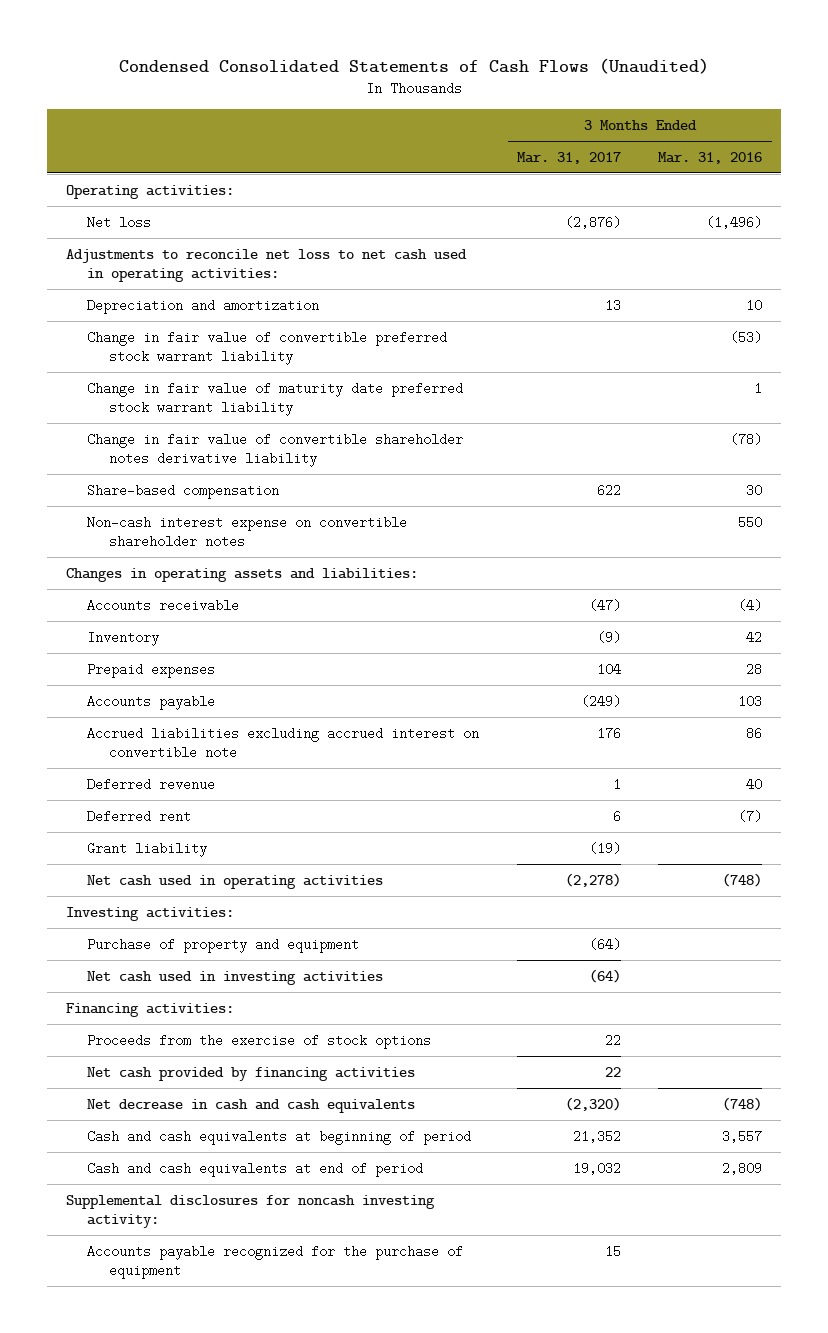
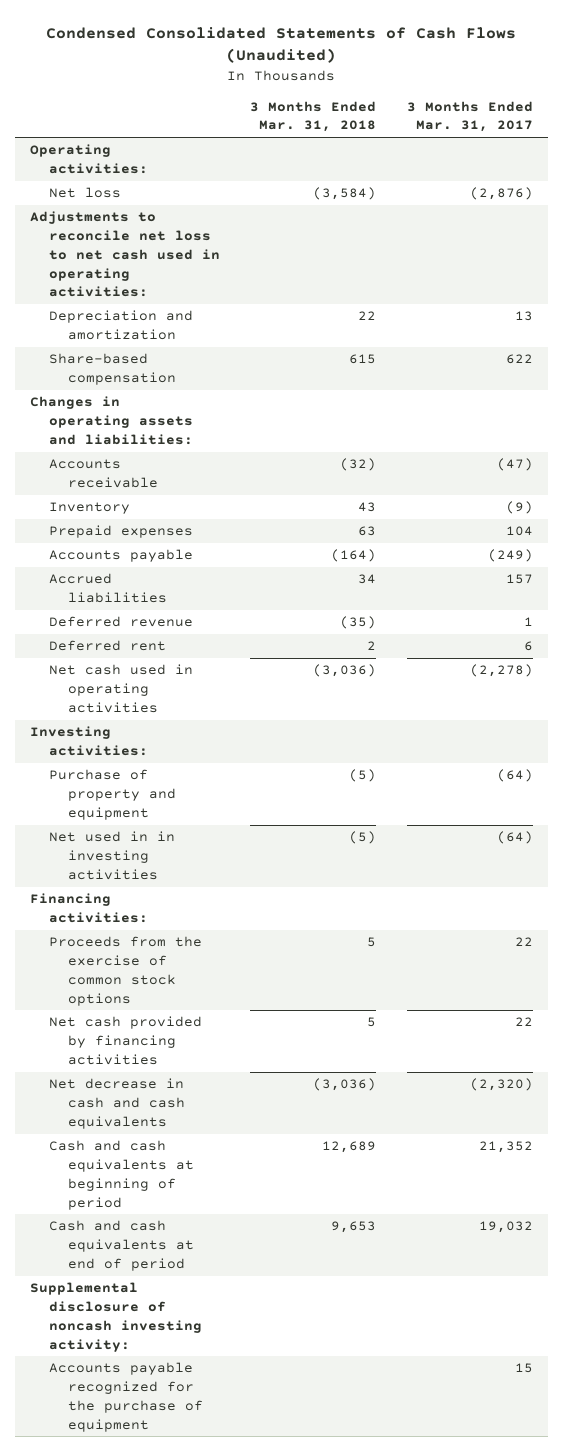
[658,151,763,164] Mar. 31, 2016 -> none
none -> [250,100,377,133] 3 Months Ended Mar. 31, 2018
[87,330,448,366] Change in fair value of convertible preferred stock warrant liability -> none
[87,381,464,417] Change in fair value of maturity date preferred stock warrant liability -> none
[87,432,464,468] Change in fair value of convertible shareholder notes derivative liability -> none
[87,515,408,549] Non-cash interest expense on convertible shareholder notes -> none
[87,726,480,760] Accrued liabilities excluding accrued interest on convertible note -> [49,573,167,604] Accrued liabilities
[596,726,621,740] 176 -> [505,574,533,585] 157
[87,841,208,857] Grant liability -> none
[87,970,384,985] Net cash used in investing activities -> [49,831,176,880] Net used in in investing activities
[87,1033,432,1049] Proceeds from the exercise of stock options -> [49,936,203,1006] Proceeds from the exercise of common stock options
[65,1194,435,1229] Supplemental disclosures for noncash investing activity: -> [30,1282,203,1352] Supplemental disclosure of noncash investing activity:

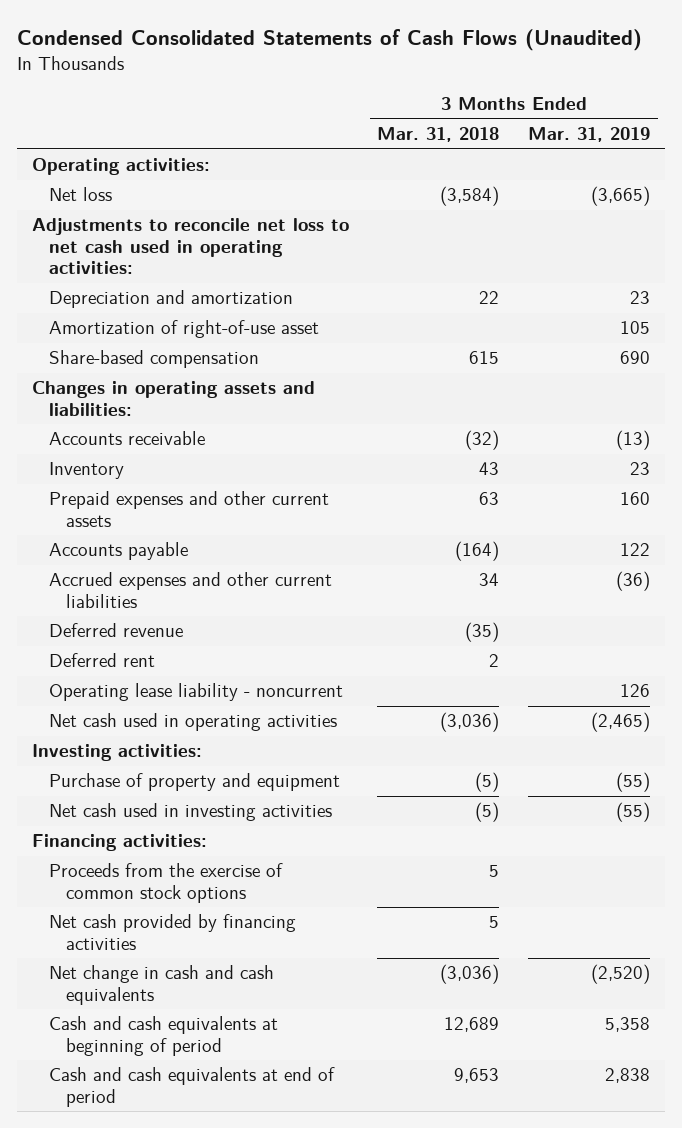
[406,100,533,133] 3 Months Ended Mar. 31, 2017 -> none
none -> [528,126,651,142] Mar. 31, 2019
none -> [48,320,319,339] Amortization of right-of-use asset
[49,525,194,539] Prepaid expenses -> [48,491,329,527] Prepaid expenses and other current assets
[49,573,167,604] Accrued liabilities -> none
none -> [48,572,332,608] Accrued expenses and other current liabilities
none -> [48,683,343,702] Operating lease liability - noncurrent
[49,831,176,880] Net used in in investing activities -> [48,803,332,822] Net cash used in investing activities
[49,1078,185,1129] Net decrease in cash and cash equivalents -> [48,965,274,1005] Net change in cash and cash equivalents
[30,1282,203,1352] Supplemental disclosure of noncash investing activity: -> none
[49,1362,203,1432] Accounts payable recognized for the purchase of equipment -> none

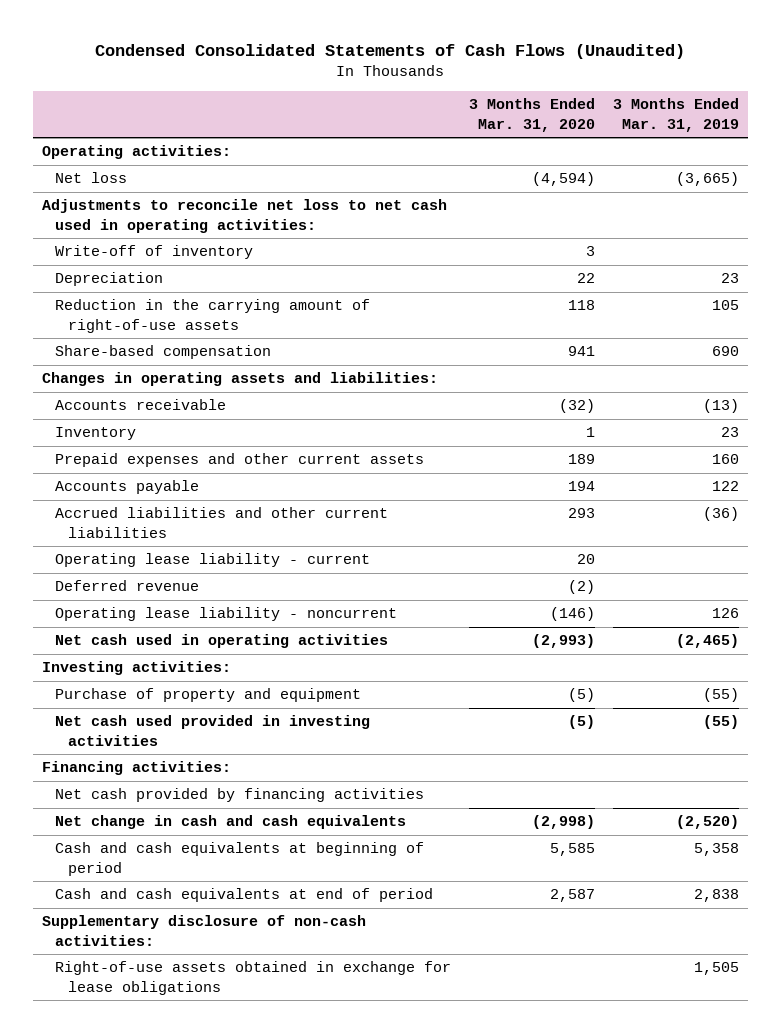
[377,126,500,142] Mar. 31, 2018 -> none
none -> [468,98,595,132] 3 Months Ended Mar. 31, 2020
none -> [54,245,253,260] Write-off of inventory
[48,290,293,309] Depreciation and amortization -> [54,272,163,287] Depreciation
[48,320,319,339] Amortization of right-of-use asset -> [54,299,370,333] Reduction in the carrying amount of right-of-use assets
[48,572,332,608] Accrued expenses and other current liabilities -> [54,507,388,538] Accrued liabilities and other current liabilities
none -> [54,553,370,568] Operating lease liability - current
[48,653,155,668] Deferred rent -> none
[48,803,332,822] Net cash used in investing activities -> [54,715,370,746] Net cash used provided in investing activities
[48,863,283,903] Proceeds from the exercise of common stock options -> none
none -> [41,915,366,946] Supplementary disclosure of non-cash activities:
none -> [54,961,451,995] Right-of-use assets obtained in exchange for lease obligations

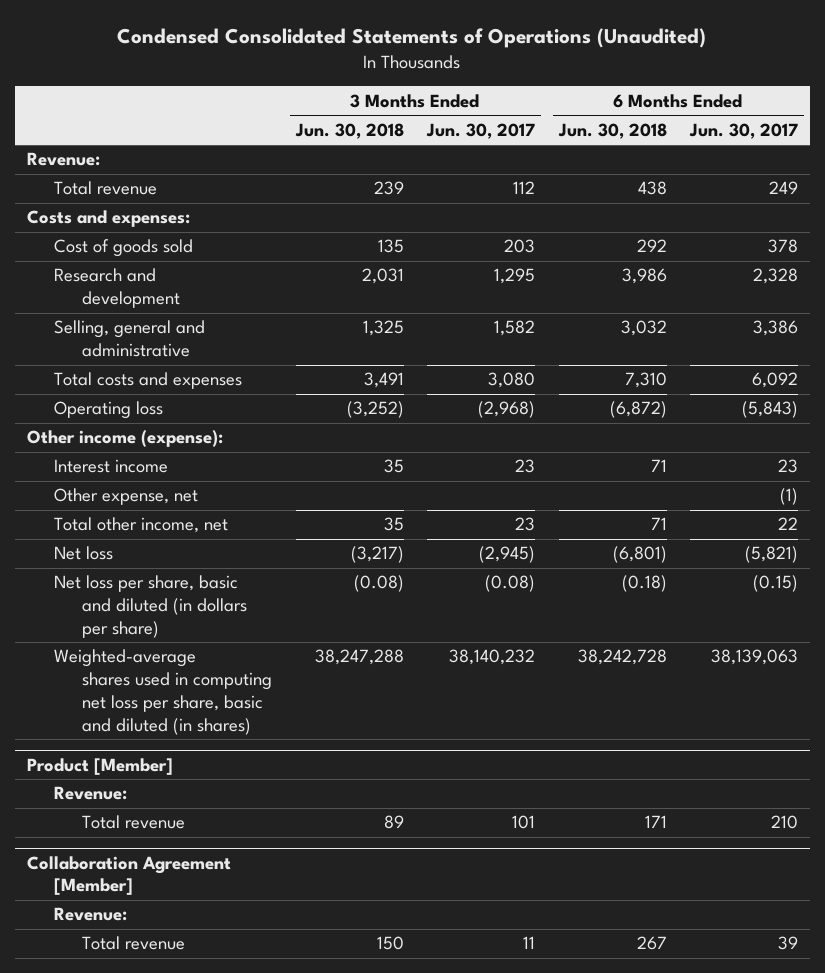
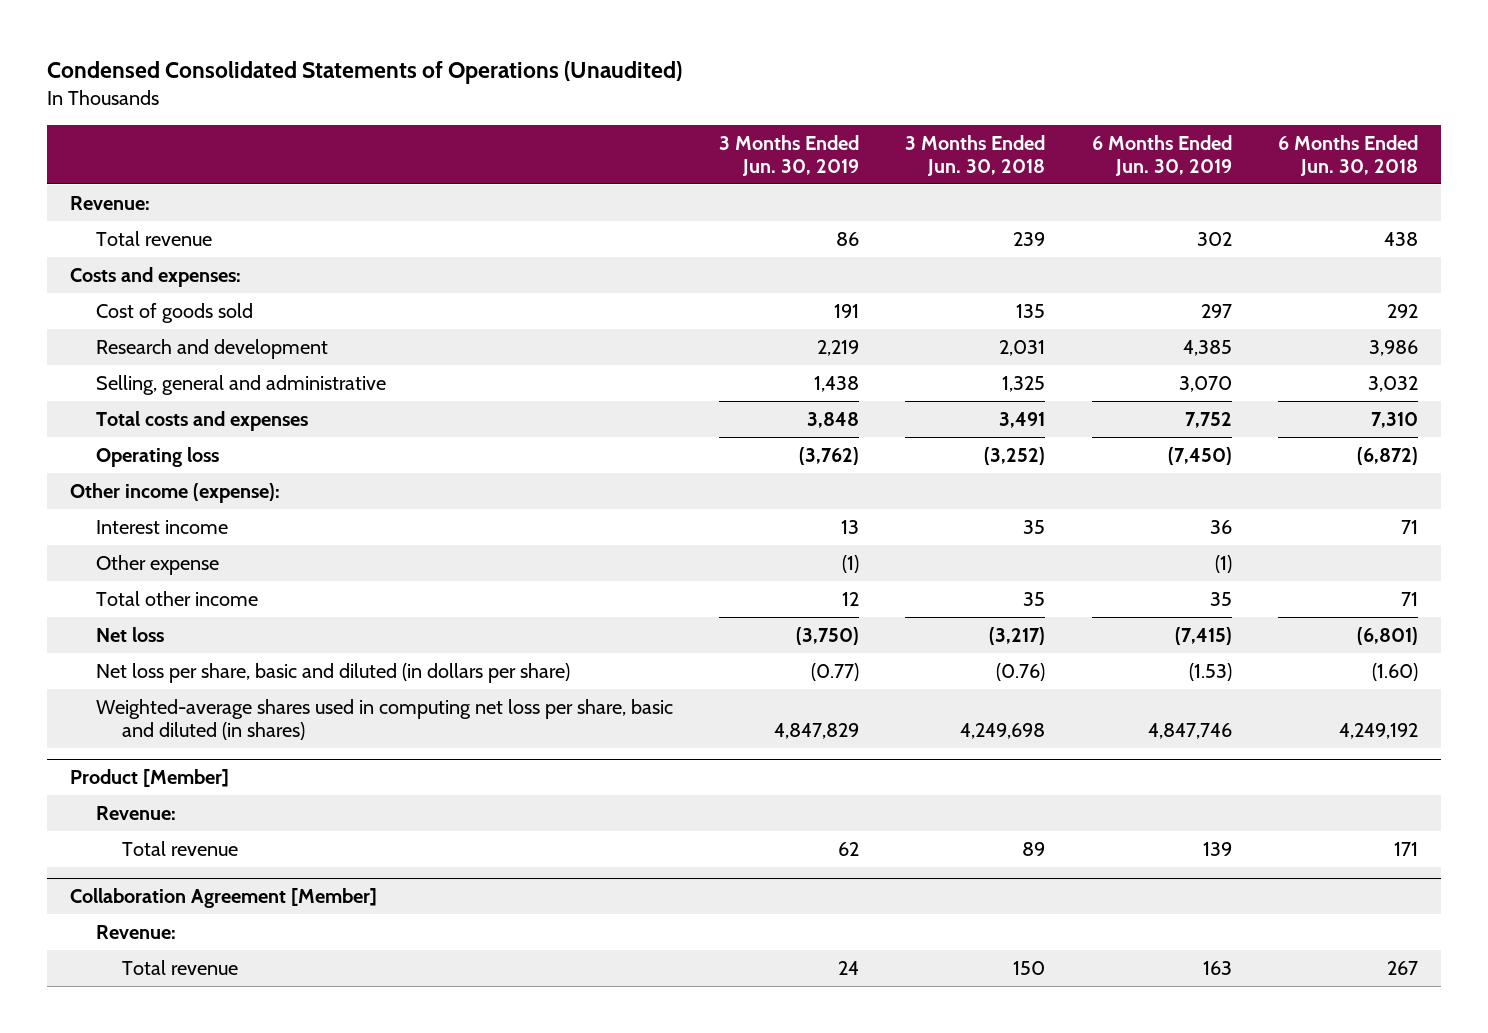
[426,122,536,139] Jun. 30, 2017 -> none
[689,122,799,139] Jun. 30, 2017 -> none
none -> [719,134,860,176] 3 Months Ended Jun. 30, 2019
none -> [1091,134,1232,176] 6 Months Ended Jun. 30, 2019
[54,488,199,506] Other expense, net -> [96,554,220,575] Other expense
[54,517,229,534] Total other income, net -> [96,590,259,606] Total other income
[353,575,404,593] (0.08) -> [996,662,1046,681] (0.76)
[621,575,667,593] (0.18) -> [1371,662,1418,681] (1.60)
[314,649,404,666] 38,247,288 -> [960,723,1046,740] 4,249,698
[577,649,667,666] 38,242,728 -> [1338,723,1418,740] 4,249,192

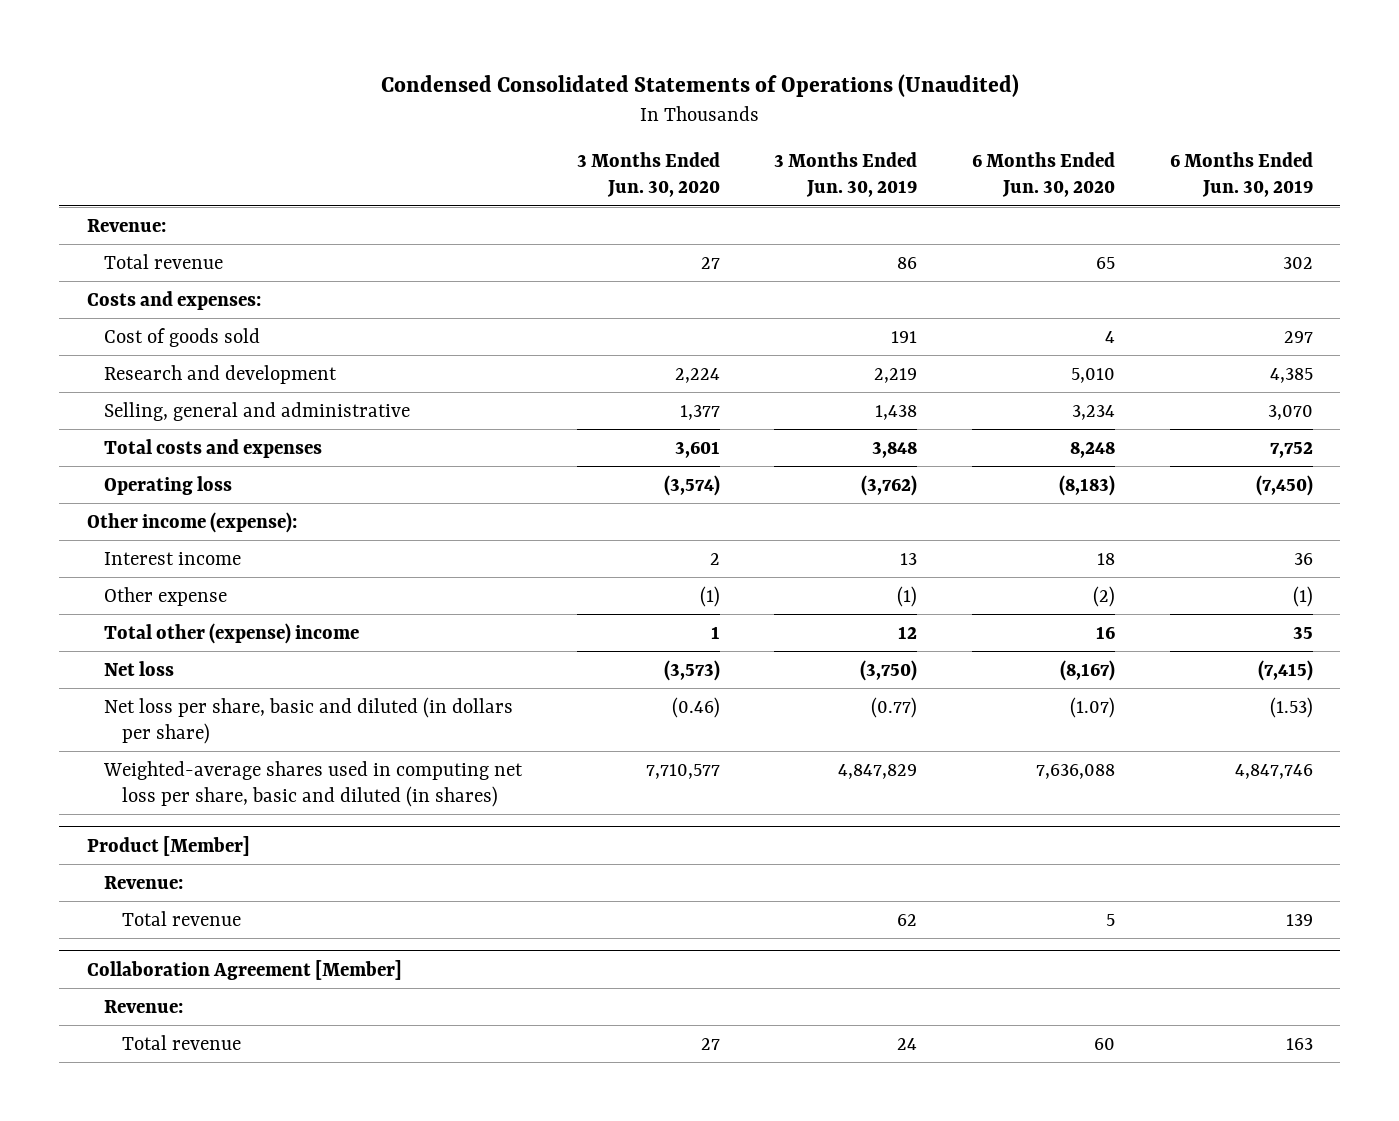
[905,134,1046,176] 3 Months Ended Jun. 30, 2018 -> none
[1277,134,1418,176] 6 Months Ended Jun. 30, 2018 -> none
none -> [576,152,720,198] 3 Months Ended Jun. 30, 2020
none -> [972,152,1116,198] 6 Months Ended Jun. 30, 2020
[96,590,259,606] Total other income -> [104,622,360,644] Total other (expense) income

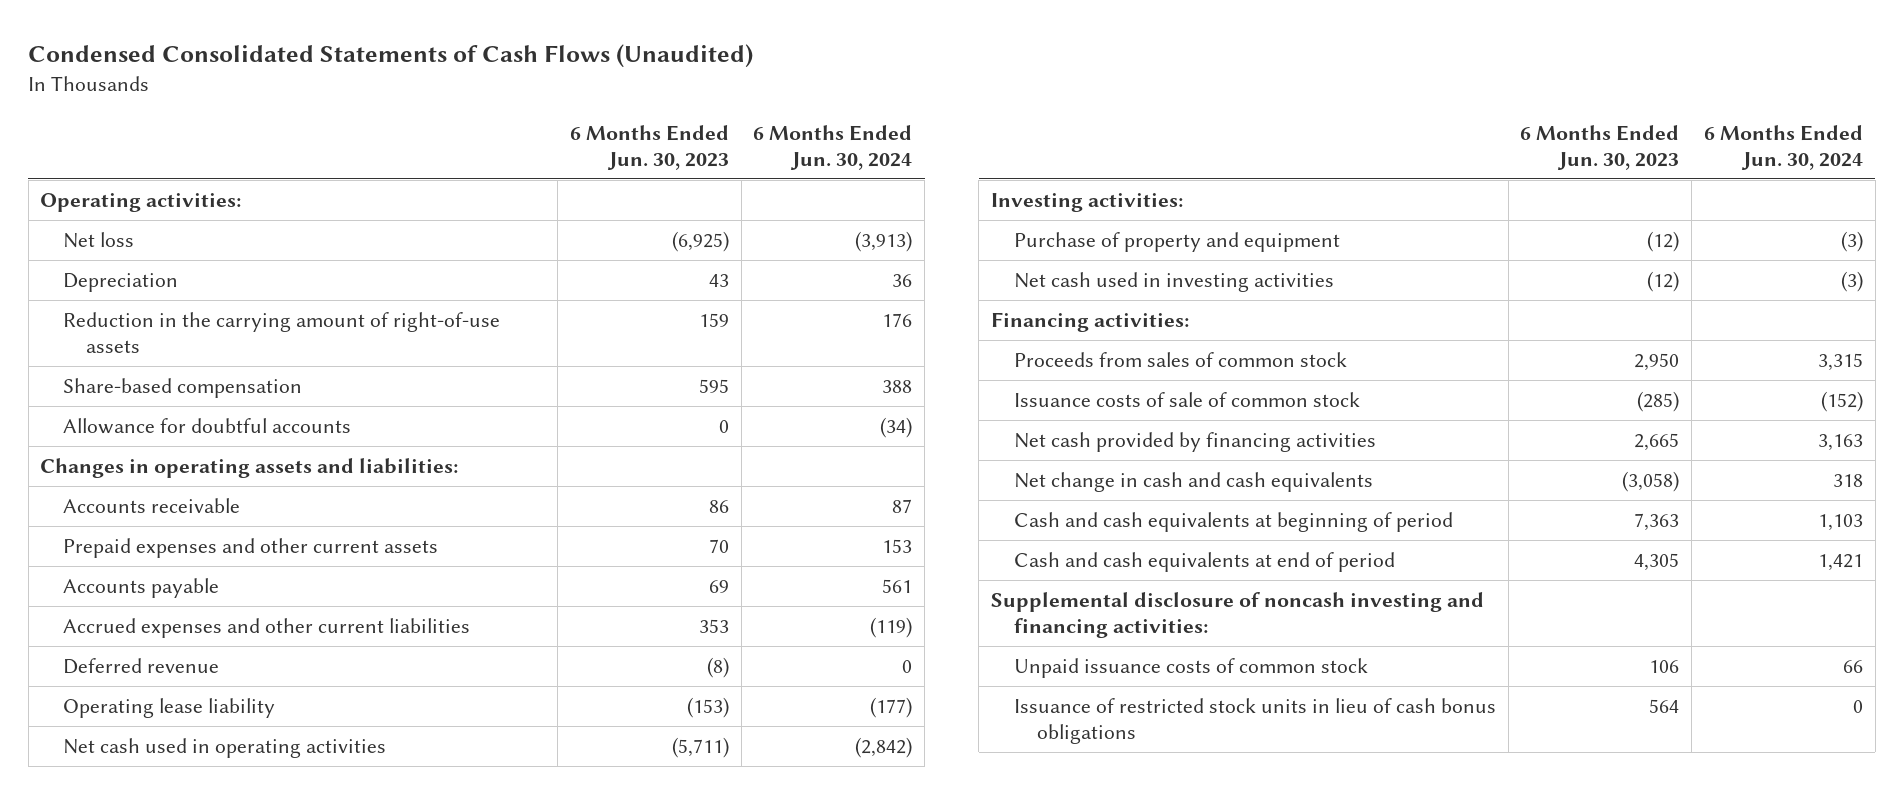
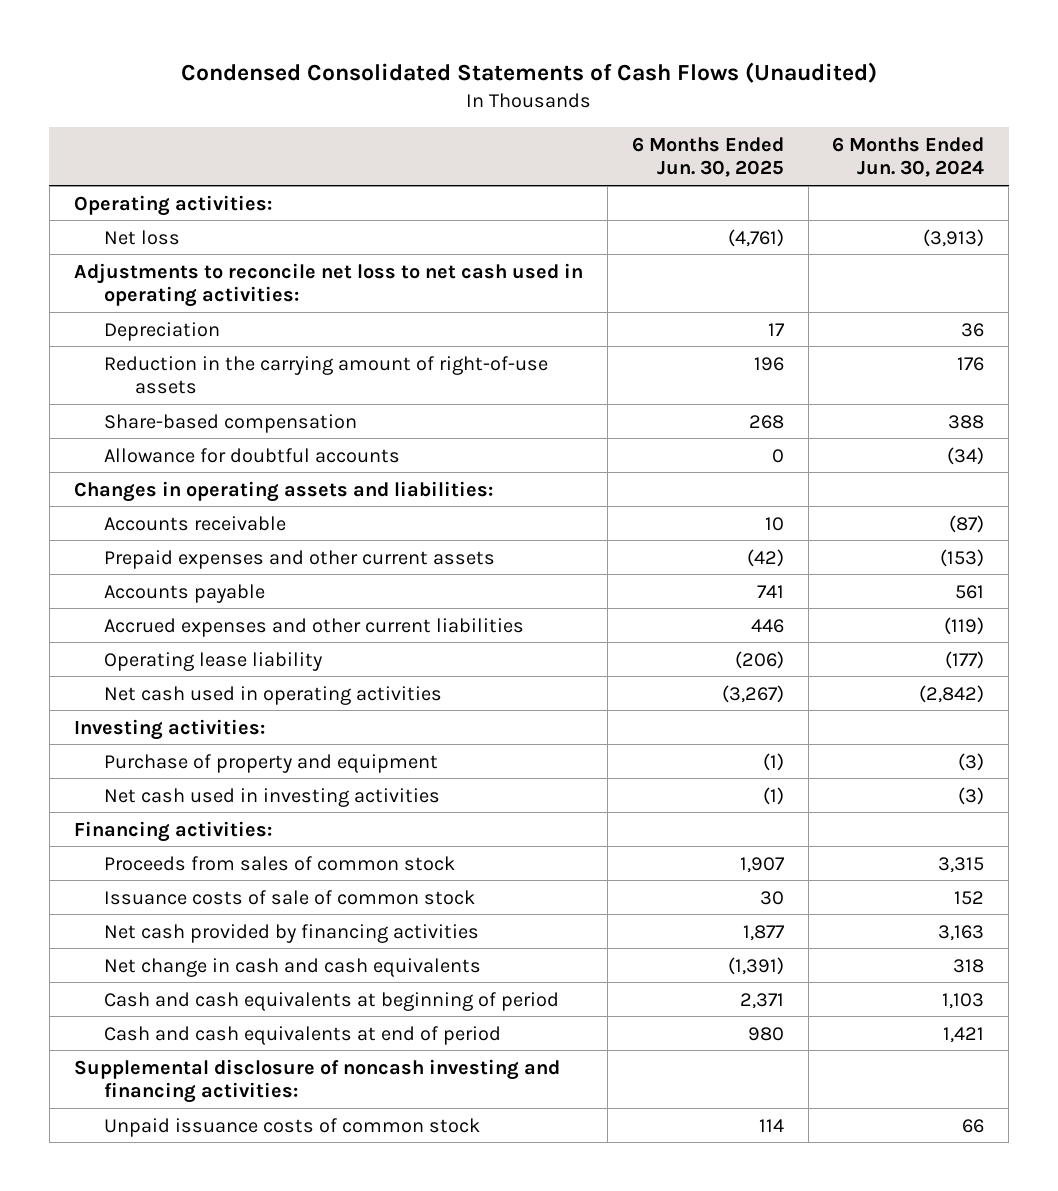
[569,124,729,170] 6 Months Ended Jun. 30, 2023 -> none
none -> [631,136,784,178] 6 Months Ended Jun. 30, 2025
none -> [73,262,583,307] Adjustments to reconcile net loss to net cash used in operating activities:
[892,499,913,514] 87 -> [949,514,985,533] (87)
[882,539,913,554] 153 -> [940,548,985,567] (153)
[63,658,220,675] Deferred revenue -> none
[1820,391,1863,413] (152) -> [954,890,985,905] 152
[1013,698,1496,745] Issuance of restricted stock units in lieu of cash bonus obligations -> none

